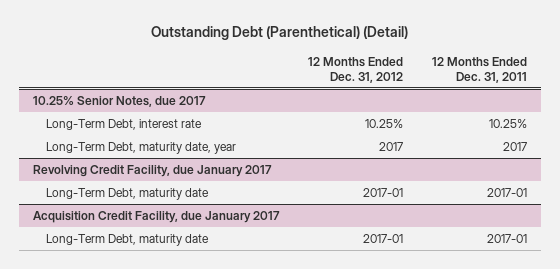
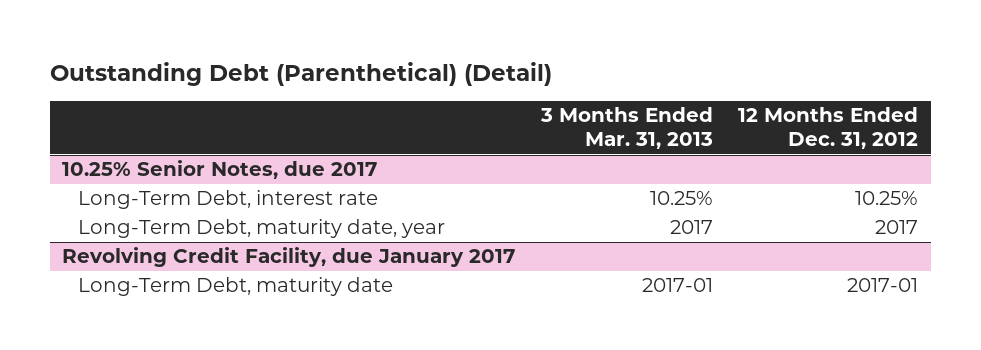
[431,56,527,83] 12 Months Ended Dec. 31, 2011 -> none
none -> [539,107,713,150] 3 Months Ended Mar. 31, 2013
[33,211,281,224] Acquisition Credit Facility, due January 2017 -> none
[46,234,210,247] Long-Term Debt, maturity date -> none

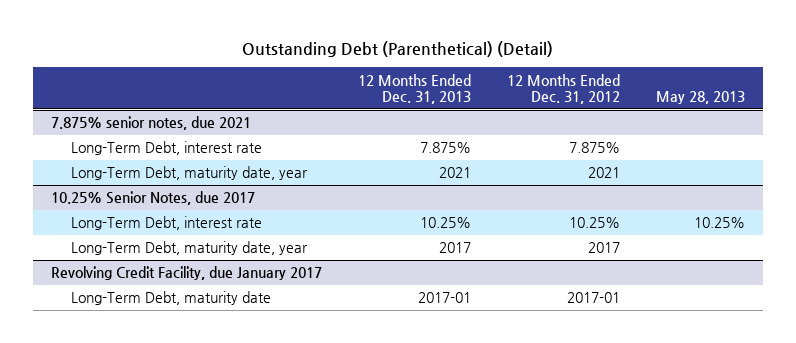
[539,107,713,150] 3 Months Ended Mar. 31, 2013 -> none
none -> [357,73,471,105] 12 Months Ended Dec. 31, 2013
none -> [656,91,746,105] May 28, 2013
none -> [50,116,251,131] 7.875% senior notes, due 2021
none -> [70,141,262,156] Long-Term Debt, interest rate
none -> [70,166,308,181] Long-Term Debt, maturity date, year

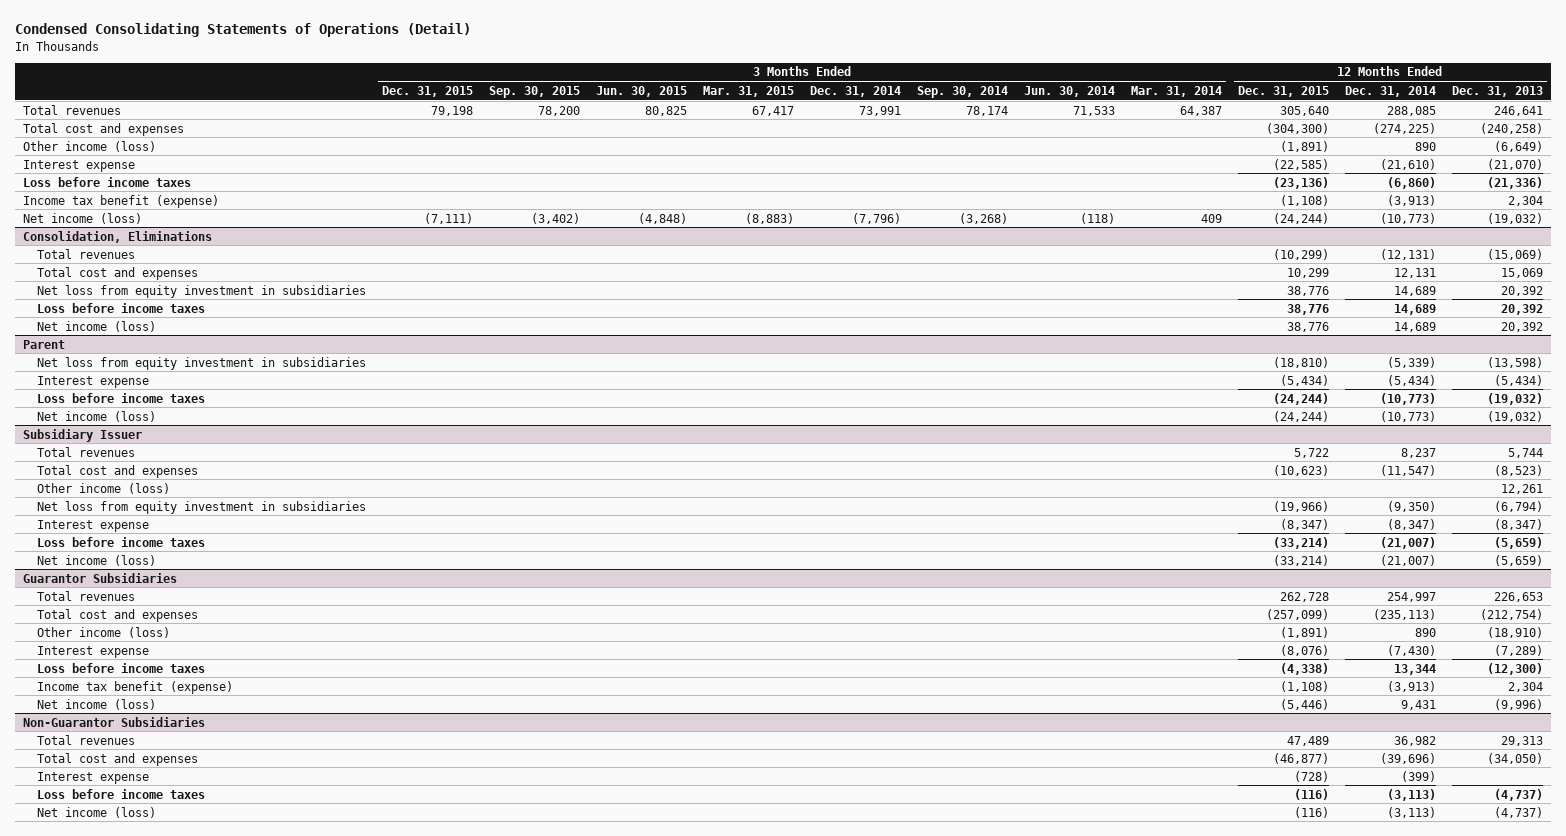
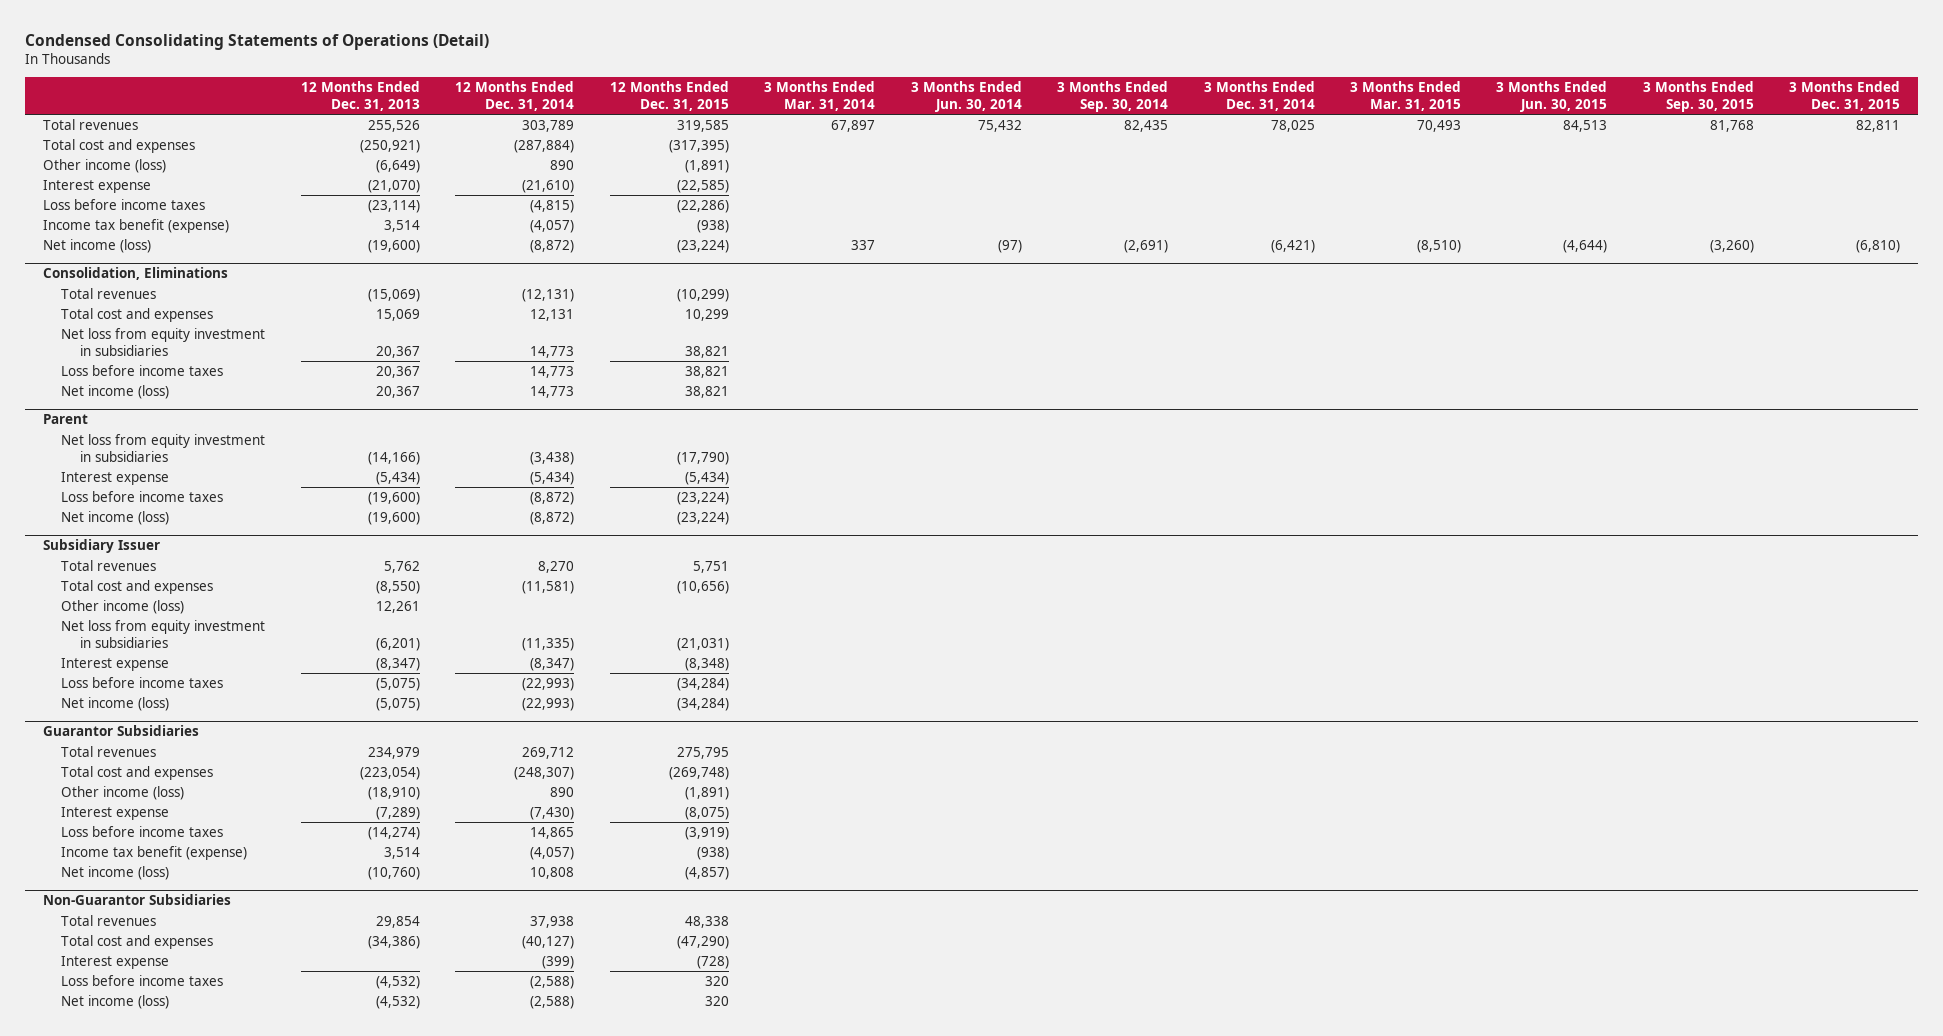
[430,105,473,116] 79,198 -> [1856,120,1901,133] 82,811
[537,105,580,116] 78,200 -> [1709,120,1754,133] 81,768
[644,105,687,116] 80,825 -> [1563,120,1608,133] 84,513
[751,105,794,116] 67,417 -> [1416,120,1461,133] 70,493
[858,105,901,116] 73,991 -> [1270,120,1315,133] 78,025
[965,105,1008,116] 78,174 -> [1124,120,1169,133] 82,435
[1072,105,1115,116] 71,533 -> [977,120,1022,133] 75,432
[1179,105,1222,116] 64,387 -> [831,120,876,133] 67,897
[1279,105,1329,116] 305,640 -> [676,120,729,133] 319,585
[1386,105,1436,116] 288,085 -> [522,120,575,133] 303,789
[1493,105,1543,116] 246,641 -> [367,120,420,133] 255,526
[1265,122,1329,134] (304,300) -> [668,140,729,154] (317,395)
[1372,122,1436,134] (274,225) -> [514,140,575,154] (287,884)
[1479,122,1543,134] (240,258) -> [359,140,420,154] (250,921)
[1272,176,1329,189] (23,136) -> [676,200,729,214] (22,286)
[1386,176,1436,189] (6,860) -> [530,200,575,214] (4,815)
[1486,176,1543,189] (21,336) -> [367,200,420,214] (23,114)
[1279,194,1329,206] (1,108) -> [696,220,729,234] (938)
[1386,194,1436,206] (3,913) -> [530,220,575,234] (4,057)
[1507,195,1543,206] 2,304 -> [383,220,420,233] 3,514
[423,212,473,224] (7,111) -> [1856,240,1901,254] (6,810)
[530,212,580,224] (3,402) -> [1709,240,1754,254] (3,260)
[637,212,687,224] (4,848) -> [1563,240,1608,254] (4,644)
[744,212,794,224] (8,883) -> [1416,240,1461,254] (8,510)
[851,212,901,224] (7,796) -> [1270,240,1315,254] (6,421)
[958,212,1008,224] (3,268) -> [1124,240,1169,254] (2,691)
[1079,212,1115,224] (118) -> [997,240,1022,254] (97)
[1200,213,1222,223] 409 -> [851,240,876,251] 337
[1272,212,1329,224] (24,244) -> [676,240,729,254] (23,224)
[1379,212,1436,224] (10,773) -> [530,240,575,254] (8,872)
[1486,212,1543,224] (19,032) -> [367,240,420,254] (19,600)
[1286,285,1329,296] 38,776 -> [684,345,729,358] 38,821
[1393,285,1436,296] 14,689 -> [530,345,575,358] 14,773
[1500,285,1543,296] 20,392 -> [375,345,420,358] 20,367
[1286,303,1329,315] 38,776 -> [684,366,729,379] 38,821
[1393,303,1436,315] 14,689 -> [530,366,575,379] 14,773
[1500,303,1543,315] 20,392 -> [375,366,420,379] 20,367
[1286,321,1329,332] 38,776 -> [684,386,729,399] 38,821
[1393,321,1436,332] 14,689 -> [530,386,575,399] 14,773
[1500,321,1543,332] 20,392 -> [375,386,420,399] 20,367
[1272,356,1329,368] (18,810) -> [676,451,729,465] (17,790)
[1386,356,1436,368] (5,339) -> [530,451,575,465] (3,438)
[1486,356,1543,368] (13,598) -> [367,451,420,465] (14,166)
[1272,392,1329,405] (24,244) -> [676,492,729,506] (23,224)
[1379,392,1436,405] (10,773) -> [530,492,575,506] (8,872)
[1486,392,1543,405] (19,032) -> [367,492,420,506] (19,600)
[1272,410,1329,422] (24,244) -> [676,512,729,526] (23,224)
[1379,410,1436,422] (10,773) -> [530,512,575,526] (8,872)
[1486,410,1543,422] (19,032) -> [367,512,420,526] (19,600)
[1293,447,1329,458] 5,722 -> [692,561,729,574] 5,751
[1400,447,1436,458] 8,237 -> [538,561,575,574] 8,270
[1507,447,1543,458] 5,744 -> [383,561,420,574] 5,762
[1272,464,1329,476] (10,623) -> [676,581,729,595] (10,656)
[1379,464,1436,476] (11,547) -> [522,581,575,595] (11,581)
[1493,464,1543,476] (8,523) -> [375,581,420,595] (8,550)
[1272,500,1329,512] (19,966) -> [676,637,729,651] (21,031)
[1386,500,1436,512] (9,350) -> [522,637,575,651] (11,335)
[1493,500,1543,512] (6,794) -> [375,637,420,651] (6,201)
[1279,518,1329,530] (8,347) -> [684,658,729,672] (8,348)
[1272,536,1329,549] (33,214) -> [676,678,729,692] (34,284)
[1379,536,1436,549] (21,007) -> [522,678,575,692] (22,993)
[1493,536,1543,549] (5,659) -> [375,678,420,692] (5,075)
[1272,554,1329,566] (33,214) -> [676,698,729,712] (34,284)
[1379,554,1436,566] (21,007) -> [522,698,575,712] (22,993)
[1493,554,1543,566] (5,659) -> [375,698,420,712] (5,075)
[1279,591,1329,602] 262,728 -> [676,747,729,760] 275,795
[1386,591,1436,602] 254,997 -> [522,747,575,760] 269,712
[1493,591,1543,602] 226,653 -> [367,747,420,760] 234,979
[1265,608,1329,620] (257,099) -> [668,767,729,781] (269,748)
[1372,608,1436,620] (235,113) -> [514,767,575,781] (248,307)
[1479,608,1543,620] (212,754) -> [359,767,420,781] (223,054)
[1279,644,1329,656] (8,076) -> [684,807,729,821] (8,075)
[1279,662,1329,675] (4,338) -> [684,827,729,841] (3,919)
[1393,663,1436,675] 13,344 -> [530,827,575,840] 14,865
[1486,662,1543,675] (12,300) -> [367,827,420,841] (14,274)
[1279,680,1329,692] (1,108) -> [696,847,729,861] (938)
[1386,680,1436,692] (3,913) -> [530,847,575,861] (4,057)
[1507,681,1543,692] 2,304 -> [383,847,420,860] 3,514
[1279,698,1329,710] (5,446) -> [684,867,729,881] (4,857)
[1400,699,1436,710] 9,431 -> [530,867,575,880] 10,808
[1493,698,1543,710] (9,996) -> [367,867,420,881] (10,760)
[1286,735,1329,746] 47,489 -> [684,916,729,929] 48,338
[1393,735,1436,746] 36,982 -> [530,916,575,929] 37,938
[1500,735,1543,746] 29,313 -> [375,916,420,929] 29,854
[1272,752,1329,764] (46,877) -> [676,936,729,950] (47,290)
[1379,752,1436,764] (39,696) -> [522,936,575,950] (40,127)
[1486,752,1543,764] (34,050) -> [367,936,420,950] (34,386)
[1293,788,1329,800] (116) -> [704,976,729,987] 320
[1386,788,1436,801] (3,113) -> [530,976,575,990] (2,588)
[1493,788,1543,801] (4,737) -> [375,976,420,990] (4,532)
[1293,806,1329,818] (116) -> [704,996,729,1007] 320
[1386,806,1436,818] (3,113) -> [530,996,575,1010] (2,588)
[1493,806,1543,818] (4,737) -> [375,996,420,1010] (4,532)

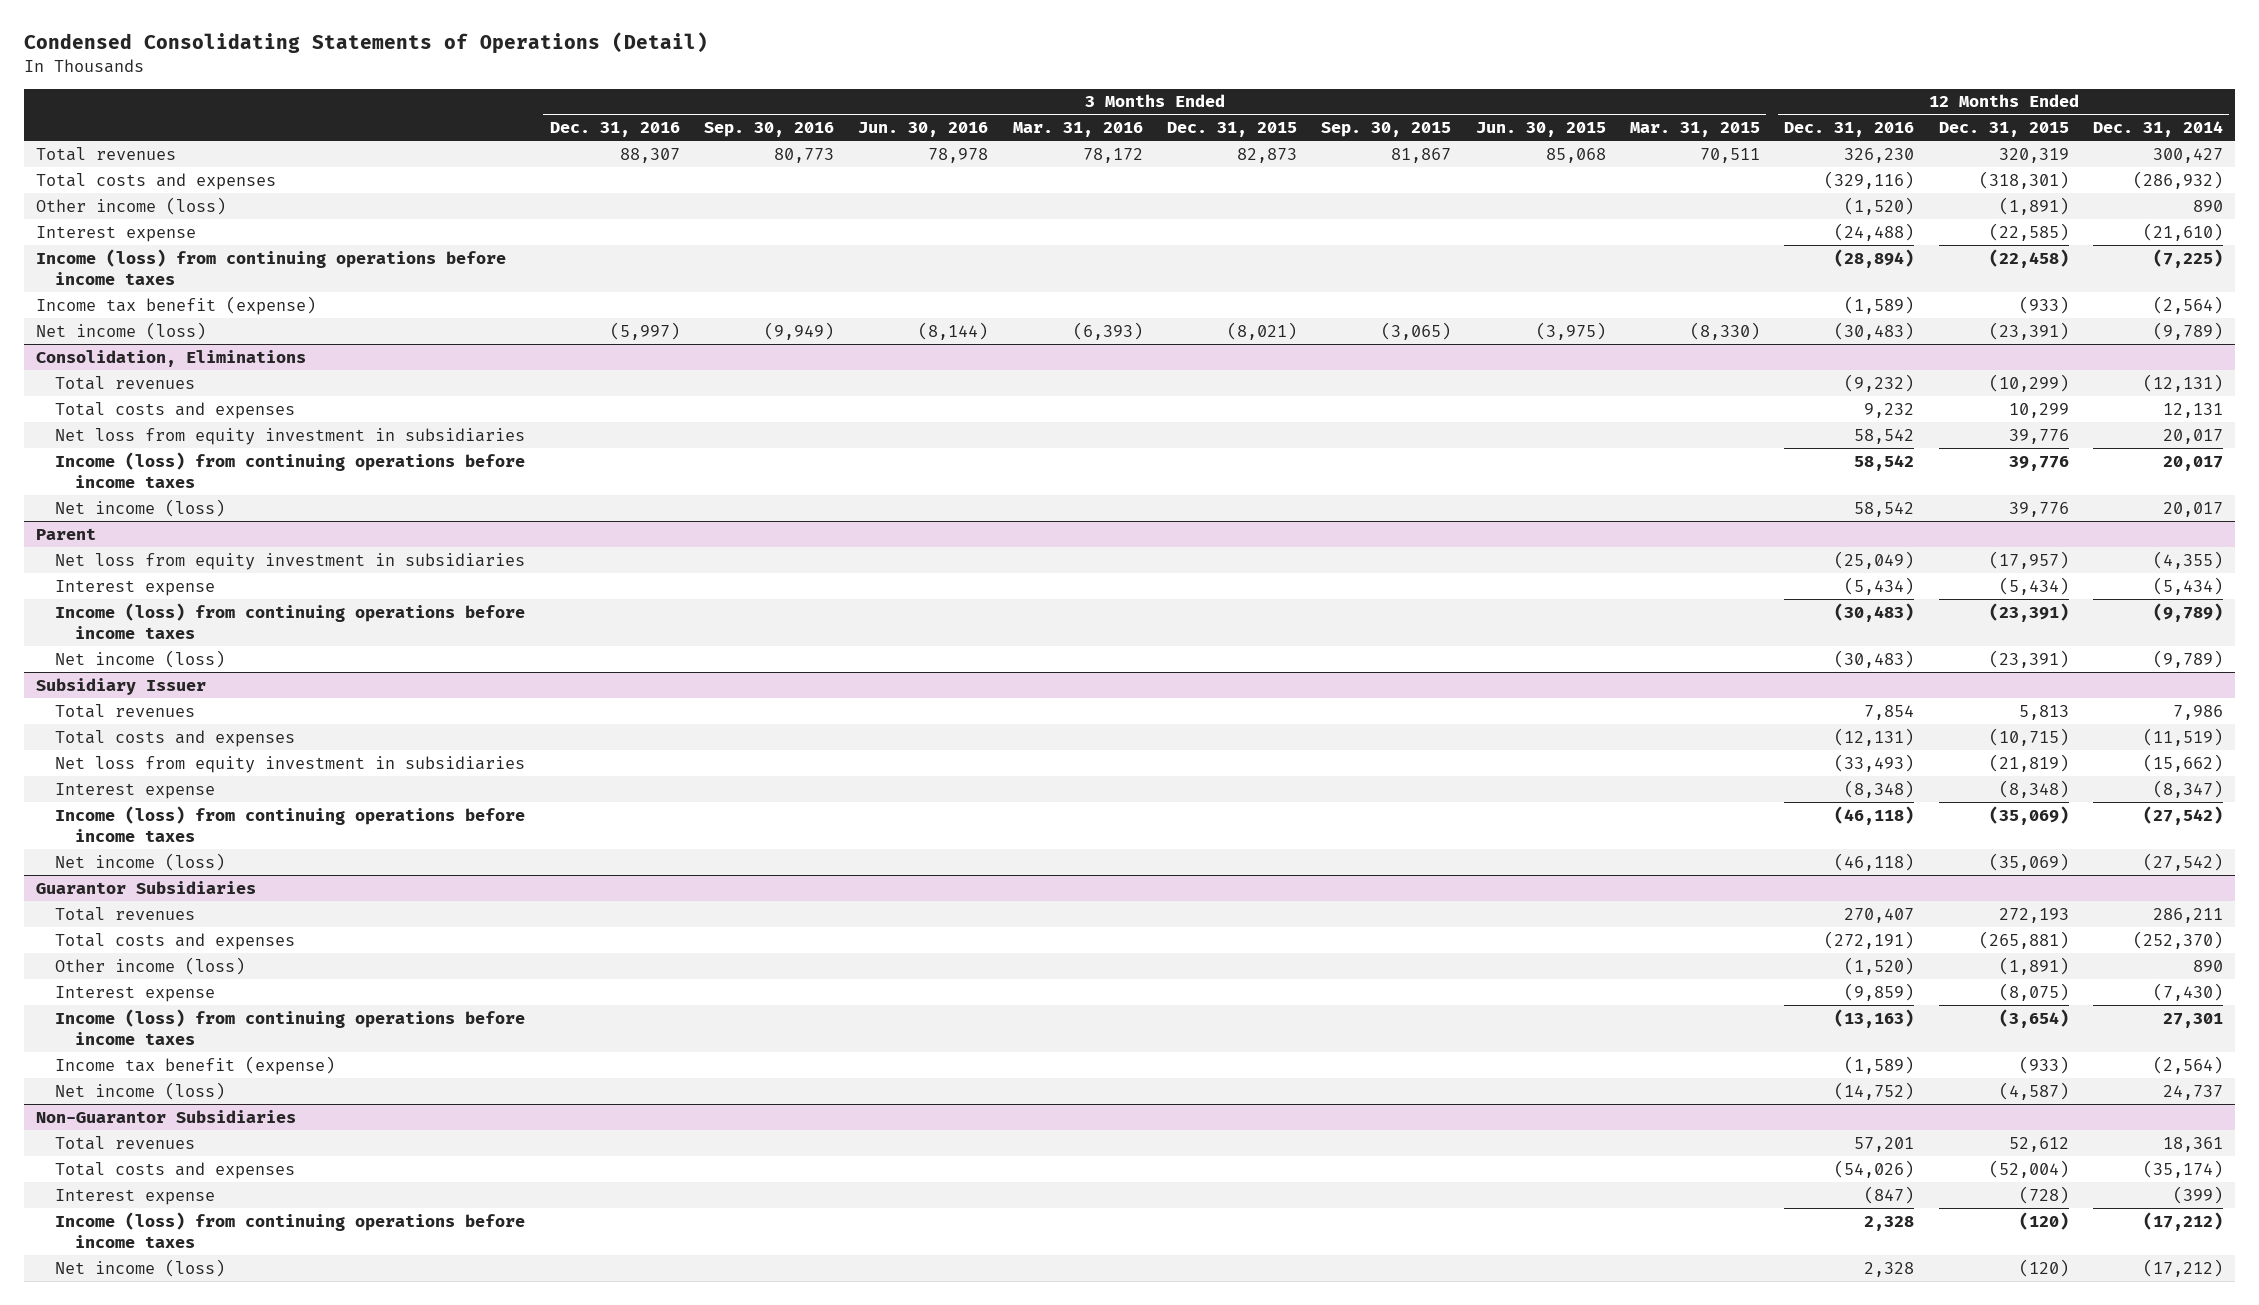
[300,81,420,112] 12 Months Ended Dec. 31, 2013 -> none
[764,81,876,112] 3 Months Ended Mar. 31, 2014 -> none
[910,81,1022,113] 3 Months Ended Jun. 30, 2014 -> none
[1057,81,1169,113] 3 Months Ended Sep. 30, 2014 -> none
[1203,81,1315,112] 3 Months Ended Dec. 31, 2014 -> none
none -> [549,122,680,138] Dec. 31, 2016
none -> [703,122,834,138] Sep. 30, 2016
none -> [858,122,989,138] Jun. 30, 2016
none -> [1012,122,1143,138] Mar. 31, 2016
none -> [1784,122,1915,138] Dec. 31, 2016
[522,120,575,133] 303,789 -> [2153,147,2224,163] 300,427
[676,120,729,133] 319,585 -> [1998,147,2069,163] 320,319
[1416,120,1461,133] 70,493 -> [1699,147,1760,163] 70,511
[1563,120,1608,133] 84,513 -> [1545,147,1606,163] 85,068
[1709,120,1754,133] 81,768 -> [1391,147,1452,163] 81,867
[1856,120,1901,133] 82,811 -> [1236,147,1297,163] 82,873
[42,139,195,154] Total cost and expenses -> [35,172,276,190] Total costs and expenses
[514,140,575,154] (287,884) -> [2133,170,2224,189] (286,932)
[668,140,729,154] (317,395) -> [1978,170,2069,189] (318,301)
[42,199,205,211] Loss before income taxes -> [35,248,506,286] Income (loss) from continuing operations before income taxes
[530,200,575,214] (4,815) -> [2153,248,2224,268] (7,225)
[676,200,729,214] (22,286) -> [1988,248,2069,268] (22,458)
[530,220,575,234] (4,057) -> [2153,295,2224,314] (2,564)
[696,220,729,234] (938) -> [2018,295,2069,314] (933)
[530,240,575,254] (8,872) -> [2153,321,2224,340] (9,789)
[676,240,729,254] (23,224) -> [1988,321,2069,340] (23,391)
[1416,240,1461,254] (8,510) -> [1689,321,1760,340] (8,330)
[1563,240,1608,254] (4,644) -> [1535,321,1606,340] (3,975)
[1709,240,1754,254] (3,260) -> [1381,321,1452,340] (3,065)
[1856,240,1901,254] (6,810) -> [1226,321,1297,340] (8,021)
[61,308,214,323] Total cost and expenses -> [55,401,296,419] Total costs and expenses
[530,345,575,358] 14,773 -> [2163,428,2224,444] 20,017
[684,345,729,358] 38,821 -> [2008,428,2069,444] 39,776
[61,365,224,377] Loss before income taxes -> [55,451,526,489] Income (loss) from continuing operations before income taxes
[530,366,575,379] 14,773 -> [2163,455,2224,471] 20,017
[684,366,729,379] 38,821 -> [2008,455,2069,471] 39,776
[530,386,575,399] 14,773 -> [2163,501,2224,517] 20,017
[684,386,729,399] 38,821 -> [2008,501,2069,517] 39,776
[530,451,575,465] (3,438) -> [2153,550,2224,569] (4,355)
[676,451,729,465] (17,790) -> [1988,550,2069,569] (17,957)
[61,491,224,503] Loss before income taxes -> [55,602,526,640] Income (loss) from continuing operations before income taxes
[530,492,575,506] (8,872) -> [2153,602,2224,622] (9,789)
[676,492,729,506] (23,224) -> [1988,602,2069,622] (23,391)
[530,512,575,526] (8,872) -> [2153,649,2224,668] (9,789)
[676,512,729,526] (23,224) -> [1988,649,2069,668] (23,391)
[61,600,185,615] Other income (loss) -> none
[538,561,575,574] 8,270 -> [2173,704,2224,720] 7,986
[692,561,729,574] 5,751 -> [2018,704,2069,720] 5,813
[61,580,214,595] Total cost and expenses -> [55,729,296,747] Total costs and expenses
[522,581,575,595] (11,581) -> [2143,727,2224,746] (11,519)
[676,581,729,595] (10,656) -> [1988,727,2069,746] (10,715)
[522,637,575,651] (11,335) -> [2143,753,2224,772] (15,662)
[676,637,729,651] (21,031) -> [1988,753,2069,772] (21,819)
[61,677,224,689] Loss before income taxes -> [55,805,526,843] Income (loss) from continuing operations before income taxes
[522,678,575,692] (22,993) -> [2143,805,2224,825] (27,542)
[676,678,729,692] (34,284) -> [1988,805,2069,825] (35,069)
[522,698,575,712] (22,993) -> [2143,852,2224,871] (27,542)
[676,698,729,712] (34,284) -> [1988,852,2069,871] (35,069)
[522,747,575,760] 269,712 -> [2153,907,2224,923] 286,211
[676,747,729,760] 275,795 -> [1998,907,2069,923] 272,193
[61,766,214,781] Total cost and expenses -> [55,932,296,950] Total costs and expenses
[514,767,575,781] (248,307) -> [2133,930,2224,949] (252,370)
[668,767,729,781] (269,748) -> [1978,930,2069,949] (265,881)
[61,826,224,838] Loss before income taxes -> [55,1008,526,1046] Income (loss) from continuing operations before income taxes
[530,827,575,840] 14,865 -> [2163,1012,2224,1028] 27,301
[684,827,729,841] (3,919) -> [1998,1008,2069,1028] (3,654)
[530,847,575,861] (4,057) -> [2153,1055,2224,1074] (2,564)
[696,847,729,861] (938) -> [2018,1055,2069,1074] (933)
[530,867,575,880] 10,808 -> [2163,1084,2224,1100] 24,737
[684,867,729,881] (4,857) -> [1998,1081,2069,1100] (4,587)
[530,916,575,929] 37,938 -> [2163,1136,2224,1152] 18,361
[684,916,729,929] 48,338 -> [2008,1136,2069,1152] 52,612
[61,935,214,950] Total cost and expenses -> [55,1161,296,1179] Total costs and expenses
[522,936,575,950] (40,127) -> [2143,1159,2224,1178] (35,174)
[676,936,729,950] (47,290) -> [1988,1159,2069,1178] (52,004)
[61,975,224,987] Loss before income taxes -> [55,1211,526,1249] Income (loss) from continuing operations before income taxes
[530,976,575,990] (2,588) -> [2143,1211,2224,1231] (17,212)
[704,976,729,987] 320 -> [2018,1211,2069,1230] (120)
[530,996,575,1010] (2,588) -> [2143,1258,2224,1277] (17,212)
[704,996,729,1007] 320 -> [2018,1258,2069,1277] (120)

